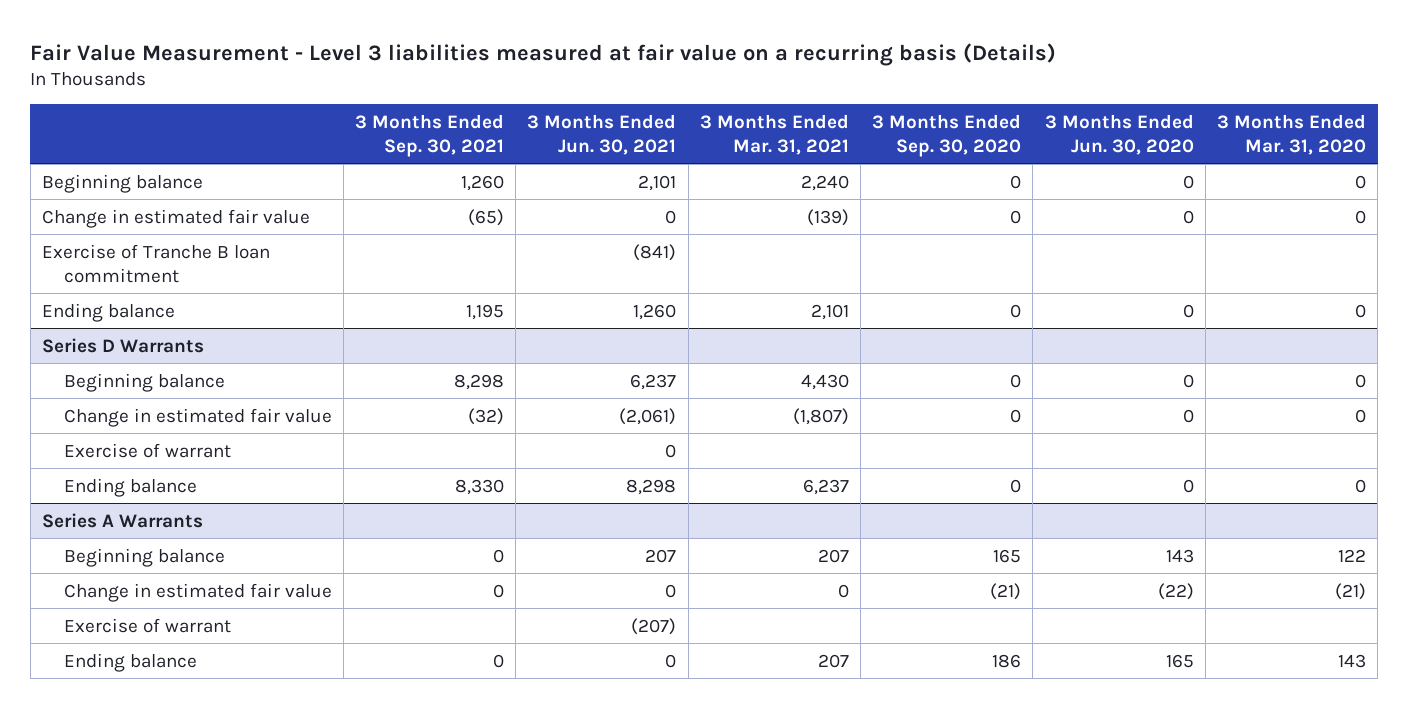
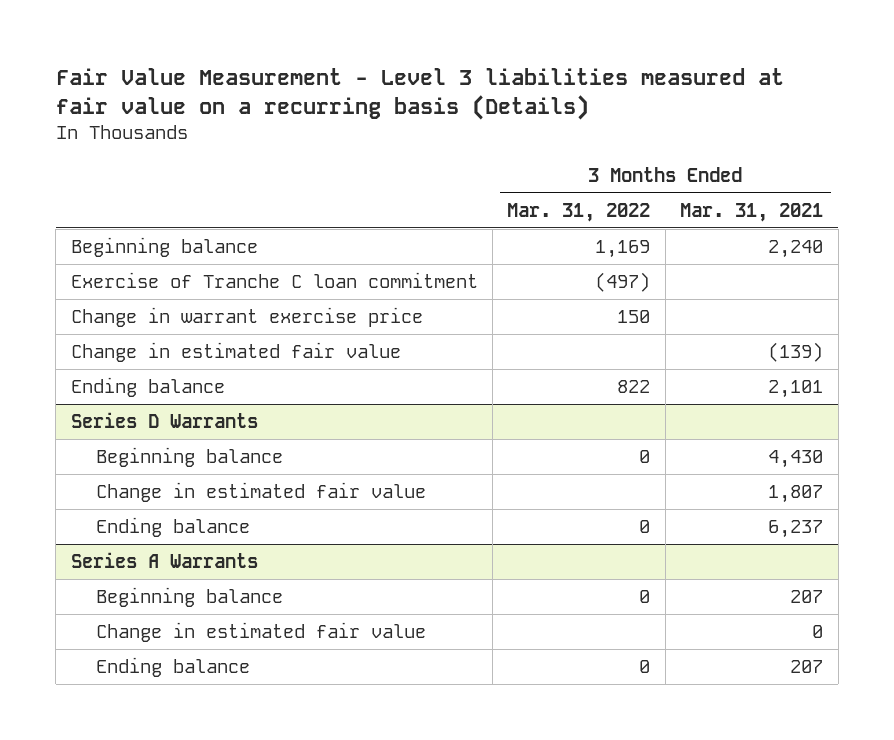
[355,113,505,157] 3 Months Ended Sep. 30, 2021 -> none
[527,113,677,155] 3 Months Ended Jun. 30, 2021 -> none
[872,113,1022,157] 3 Months Ended Sep. 30, 2020 -> none
[1044,113,1194,155] 3 Months Ended Jun. 30, 2020 -> none
[1216,113,1366,155] 3 Months Ended Mar. 31, 2020 -> none
none -> [507,202,651,222] Mar. 31, 2022
none -> [70,271,478,288] Exercise of Tranche C loan commitment
none -> [70,306,423,327] Change in warrant exercise price
[41,243,270,283] Exercise of Tranche B loan commitment -> none
[63,442,231,458] Exercise of warrant -> none
[792,407,849,425] (1,807) -> [768,484,824,503] 1,807
[63,617,231,633] Exercise of warrant -> none

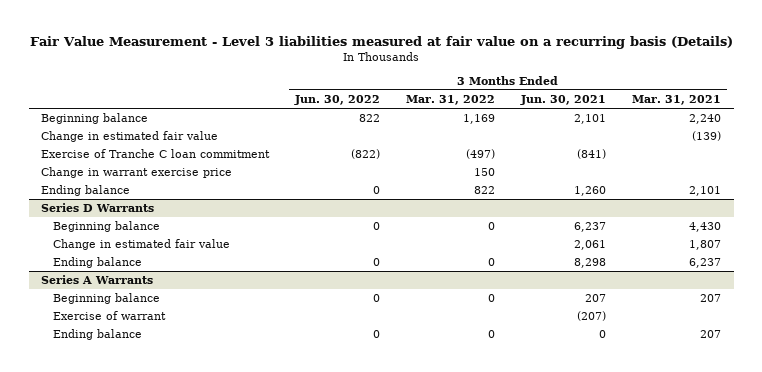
none -> [294,94,381,105] Jun. 30, 2022
none -> [519,94,606,105] Jun. 30, 2021
[70,341,401,362] Change in estimated fair value -> [41,131,219,143] Change in estimated fair value
[95,621,426,642] Change in estimated fair value -> none
none -> [53,311,167,321] Exercise of warrant

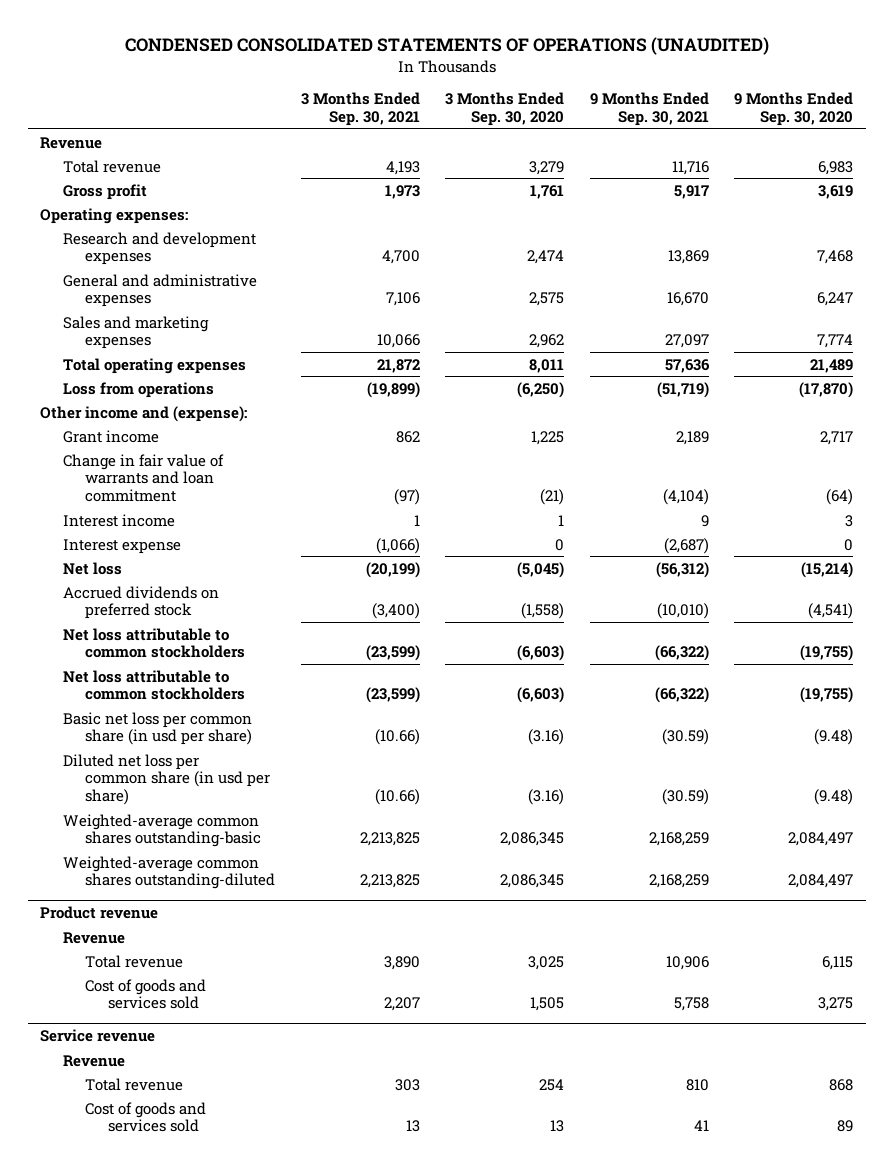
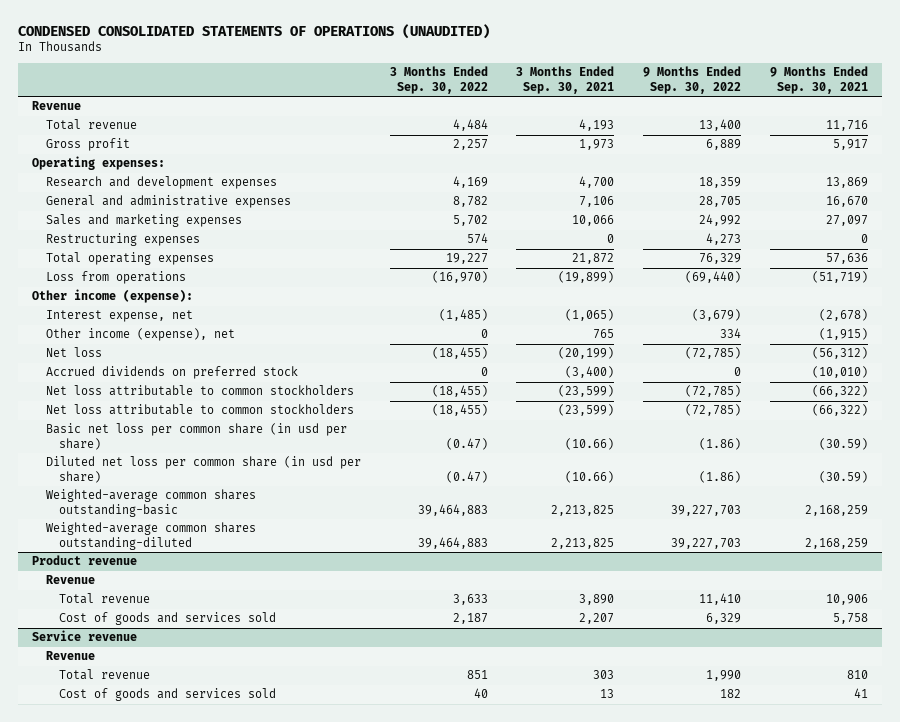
[445,92,565,127] 3 Months Ended Sep. 30, 2020 -> none
[734,92,854,127] 9 Months Ended Sep. 30, 2020 -> none
none -> [389,66,488,94] 3 Months Ended Sep. 30, 2022
none -> [643,66,742,94] 9 Months Ended Sep. 30, 2022
none -> [45,233,200,247] Restructuring expenses
[62,429,159,443] Grant income -> none
[62,453,224,503] Change in fair value of warrants and loan commitment -> none
[62,513,175,527] Interest income -> none
[40,405,248,422] Other income and (expense): -> [32,289,194,304] Other income (expense):
[62,538,181,554] Interest expense -> [45,310,193,323] Interest expense, net
[375,537,420,554] (1,066) -> [565,309,615,322] (1,065)
[663,537,709,554] (2,687) -> [819,309,869,322] (2,678)
none -> [45,328,235,342] Other income (expense), net

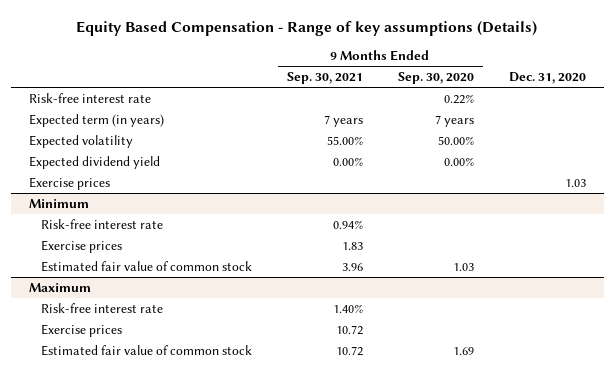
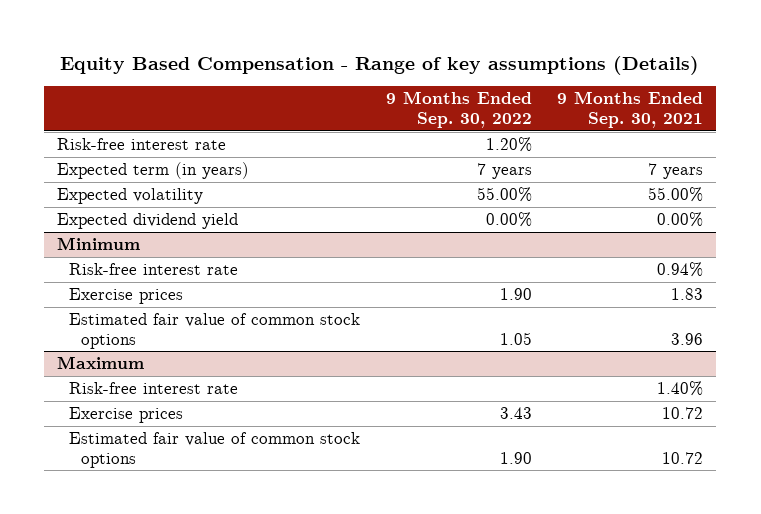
[397,71,474,84] Sep. 30, 2020 -> none
[508,71,586,84] Dec. 31, 2020 -> none
none -> [385,91,532,129] 9 Months Ended Sep. 30, 2022
[28,176,110,190] Exercise prices -> none
[40,260,252,272] Estimated fair value of common stock -> [69,312,361,349] Estimated fair value of common stock options
[40,344,252,356] Estimated fair value of common stock -> [69,431,361,468] Estimated fair value of common stock options

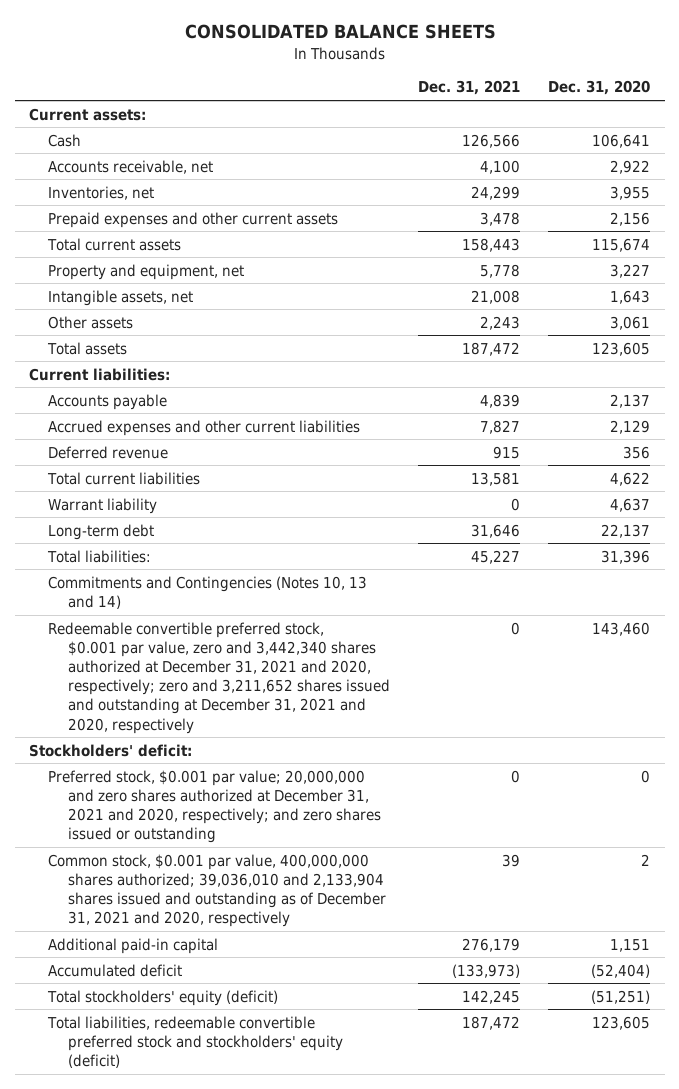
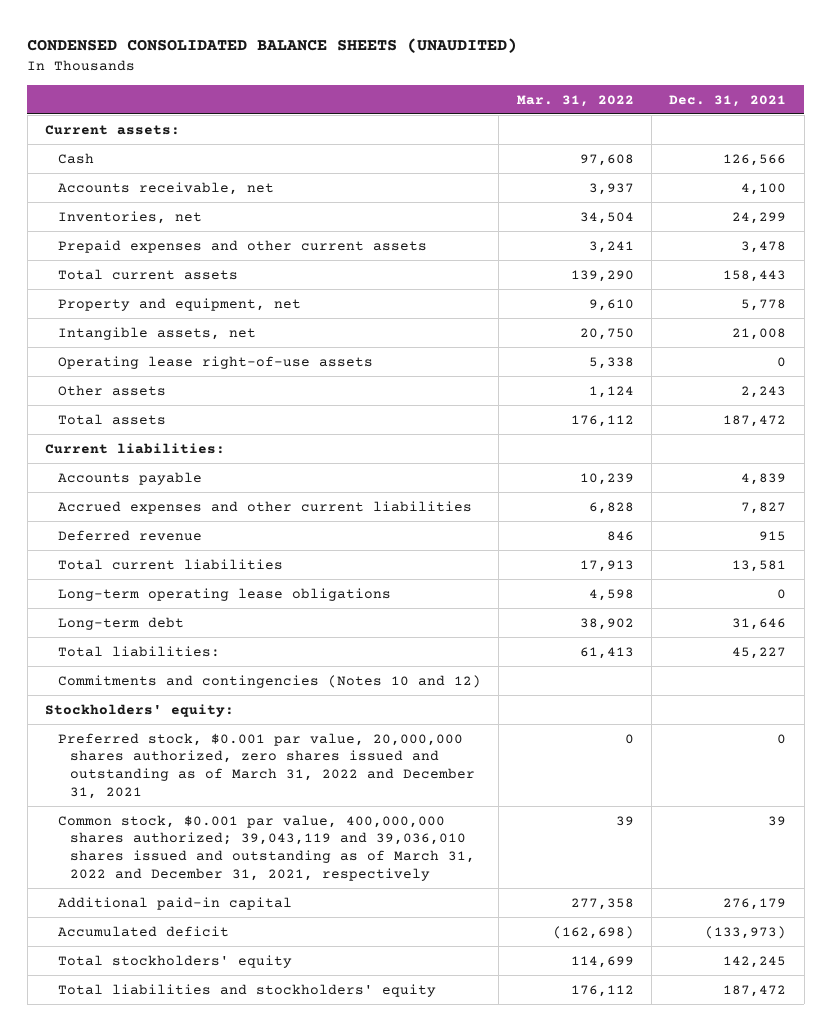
[184,24,496,40] CONSOLIDATED BALANCE SHEETS -> [27,38,518,54] CONDENSED CONSOLIDATED BALANCE SHEETS (UNAUDITED)
[548,80,651,96] Dec. 31, 2020 -> none
none -> [516,94,634,107] Mar. 31, 2022
none -> [57,355,373,369] Operating lease right-of-use assets
[48,497,158,514] Warrant liability -> [57,587,391,601] Long-term operating lease obligations
[48,621,390,734] Redeemable convertible preferred stock, $0.001 par value, zero and 3,442,340 shares authorized at December 31, 2021 and 2020, respectively; zero and 3,211,652 shares issued and outstanding at December 31, 2021 and 2020, respectively -> none
[48,575,368,609] Commitments and Contingencies (Notes 10, 13 and 14) -> [57,674,481,688] Commitments and contingencies (Notes 10 and 12)
[28,743,192,757] Stockholders' deficit: -> [45,703,235,717] Stockholders' equity:
[48,769,381,844] Preferred stock, $0.001 par value; 20,000,000 and zero shares authorized at December 31, 2021 and 2020, respectively; and zero shares issued or outstanding -> [57,732,476,799] Preferred stock, $0.001 par value, 20,000,000 shares authorized, zero shares issued and outstanding as of March 31, 2022 and December 31, 2021
[48,853,386,928] Common stock, $0.001 par value, 400,000,000 shares authorized; 39,036,010 and 2,133,904 shares issued and outstanding as of December 31, 2021 and 2020, respectively -> [57,814,476,881] Common stock, $0.001 par value, 400,000,000 shares authorized; 39,043,119 and 39,036,010 shares issued and outstanding as of March 31, 2022 and December 31, 2021, respectively
[47,989,279,1006] Total stockholders' equity (deficit) -> [57,954,292,968] Total stockholders' equity
[47,1015,343,1069] Total liabilities, redeemable convertible preferred stock and stockholders' equity (deficit) -> [57,983,436,997] Total liabilities and stockholders' equity

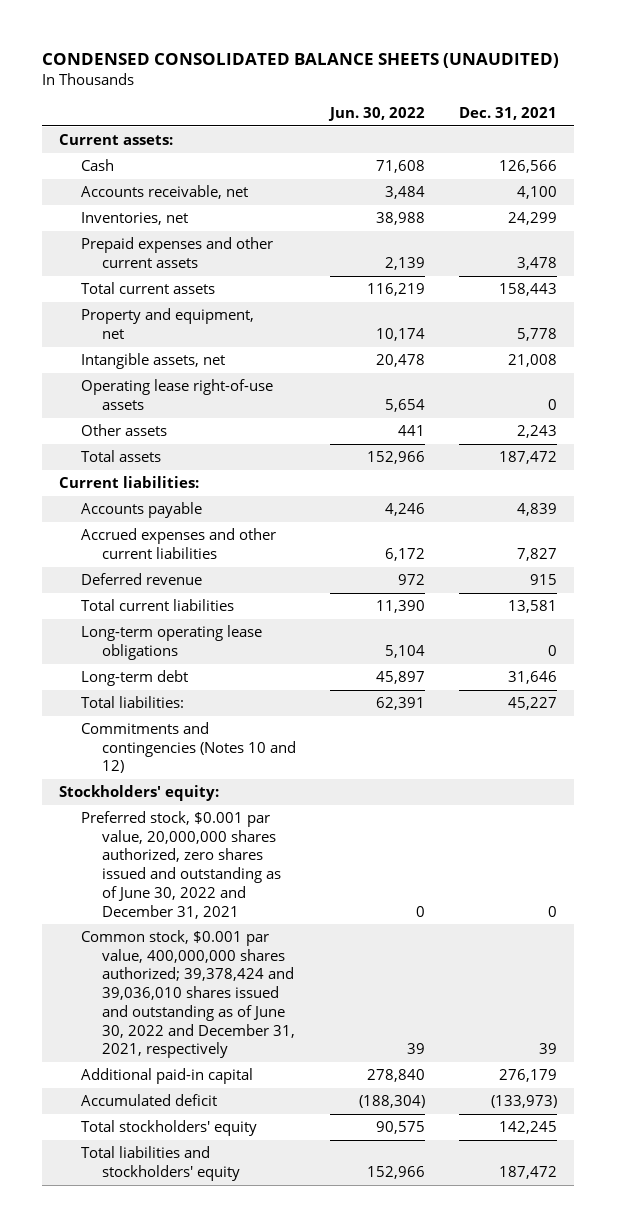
[516,94,634,107] Mar. 31, 2022 -> none
none -> [328,106,426,121] Jun. 30, 2022
[57,732,476,799] Preferred stock, $0.001 par value, 20,000,000 shares authorized, zero shares issued and outstanding as of March 31, 2022 and December 31, 2021 -> [80,811,282,919] Preferred stock, $0.001 par value, 20,000,000 shares authorized, zero shares issued and outstanding as of June 30, 2022 and December 31, 2021
[57,814,476,881] Common stock, $0.001 par value, 400,000,000 shares authorized; 39,043,119 and 39,036,010 shares issued and outstanding as of March 31, 2022 and December 31, 2021, respectively -> [80,930,296,1059] Common stock, $0.001 par value, 400,000,000 shares authorized; 39,378,424 and 39,036,010 shares issued and outstanding as of June 30, 2022 and December 31, 2021, respectively

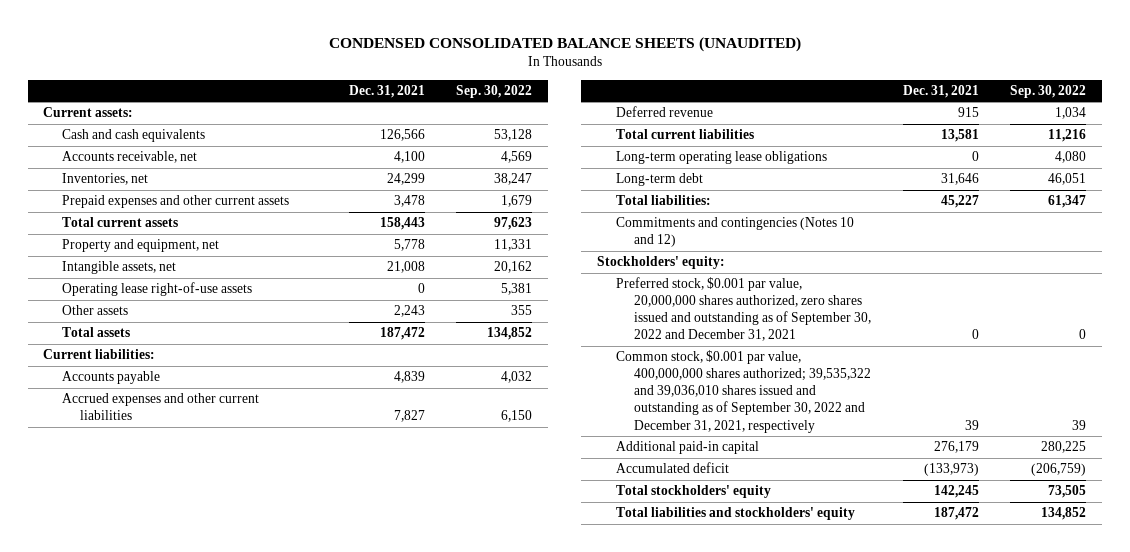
[328,106,426,121] Jun. 30, 2022 -> none
none -> [456,84,533,98] Sep. 30, 2022
[80,159,114,172] Cash -> [61,129,205,143] Cash and cash equivalents
[80,811,282,919] Preferred stock, $0.001 par value, 20,000,000 shares authorized, zero shares issued and outstanding as of June 30, 2022 and December 31, 2021 -> [615,277,872,342] Preferred stock, $0.001 par value, 20,000,000 shares authorized, zero shares issued and outstanding as of September 30, 2022 and December 31, 2021
[80,930,296,1059] Common stock, $0.001 par value, 400,000,000 shares authorized; 39,378,424 and 39,036,010 shares issued and outstanding as of June 30, 2022 and December 31, 2021, respectively -> [615,350,872,433] Common stock, $0.001 par value, 400,000,000 shares authorized; 39,535,322 and 39,036,010 shares issued and outstanding as of September 30, 2022 and December 31, 2021, respectively

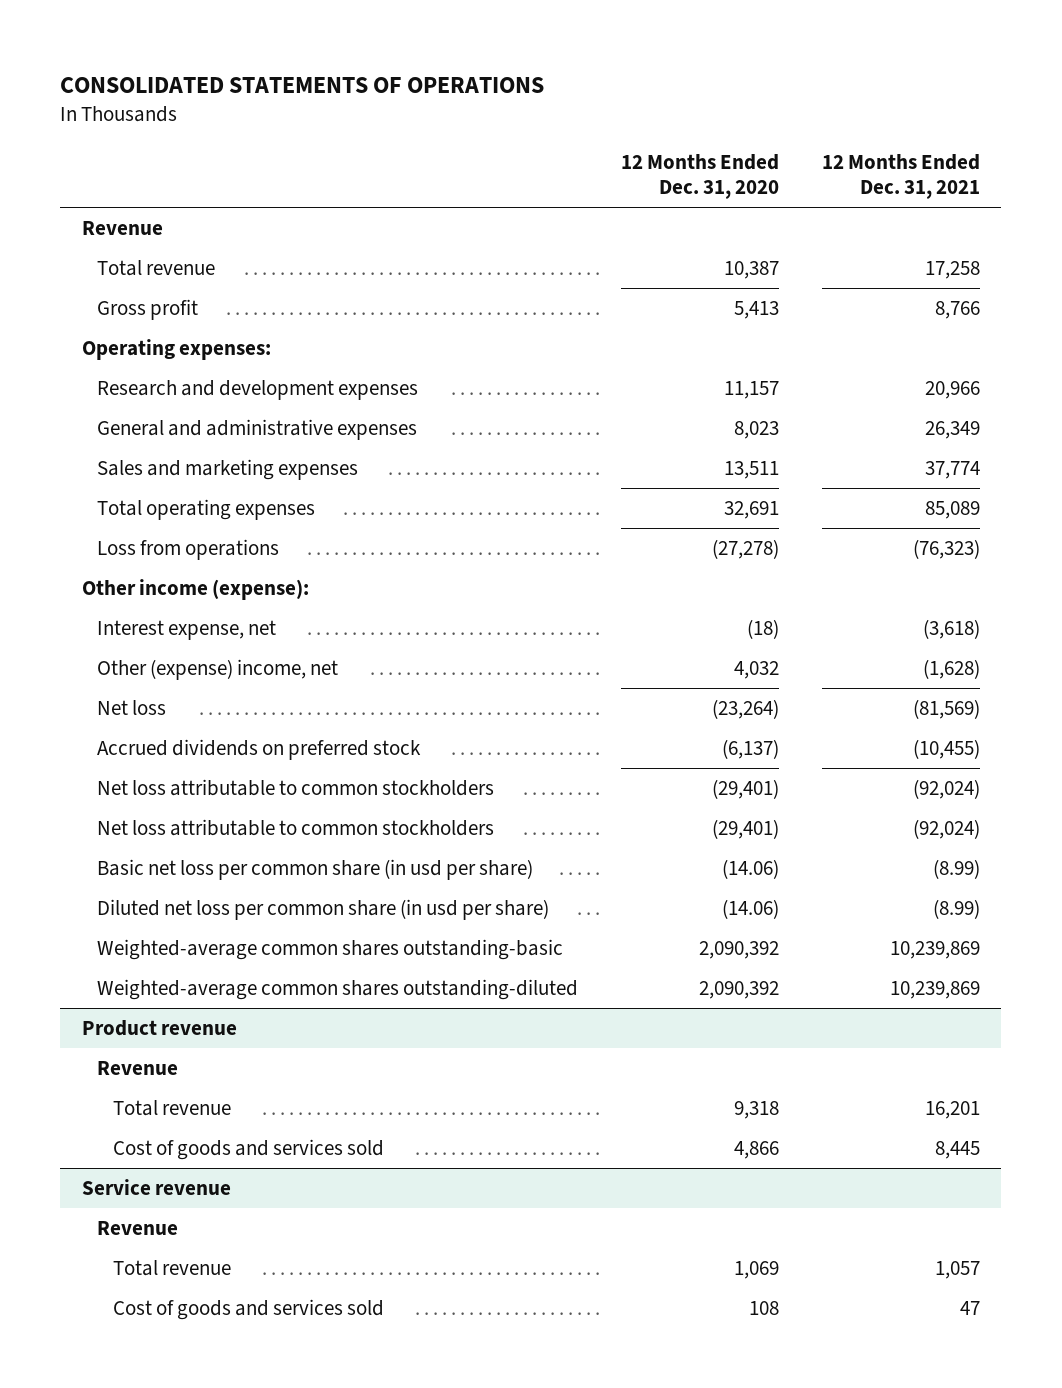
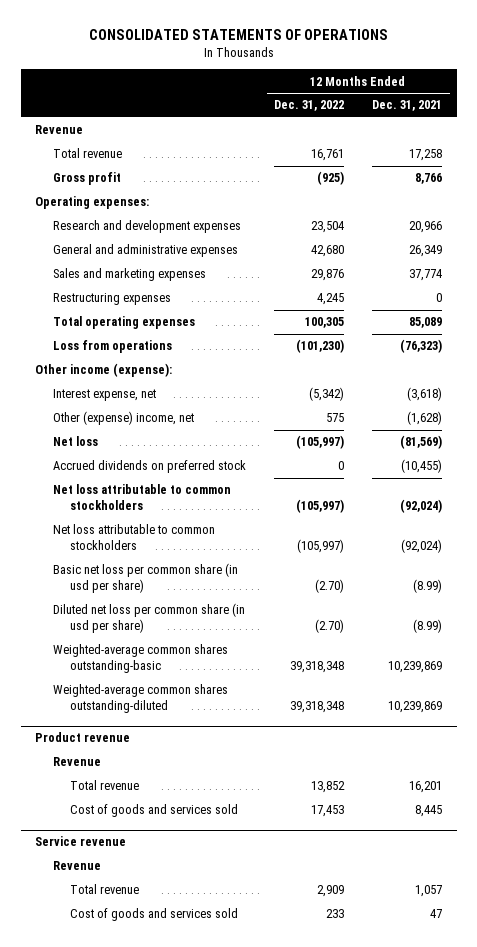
[621,154,780,200] 12 Months Ended Dec. 31, 2020 -> none
none -> [274,100,345,112] Dec. 31, 2022
none -> [52,293,171,306] Restructuring expenses

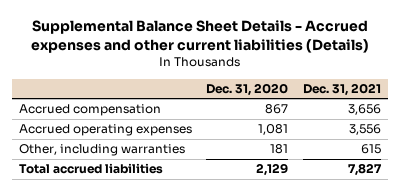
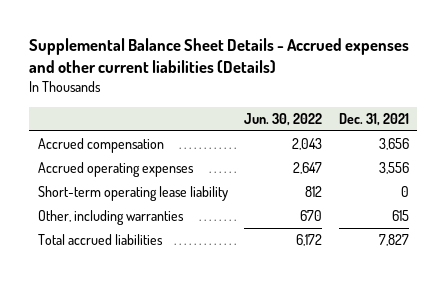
[206,82,289,96] Dec. 31, 2020 -> none
none -> [244,112,323,126] Jun. 30, 2022
none -> [37,186,228,202] Short-term operating lease liability

